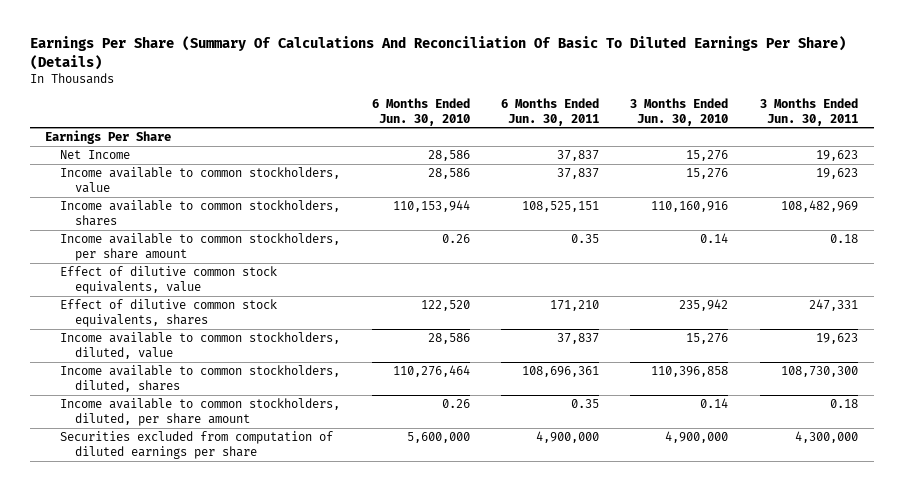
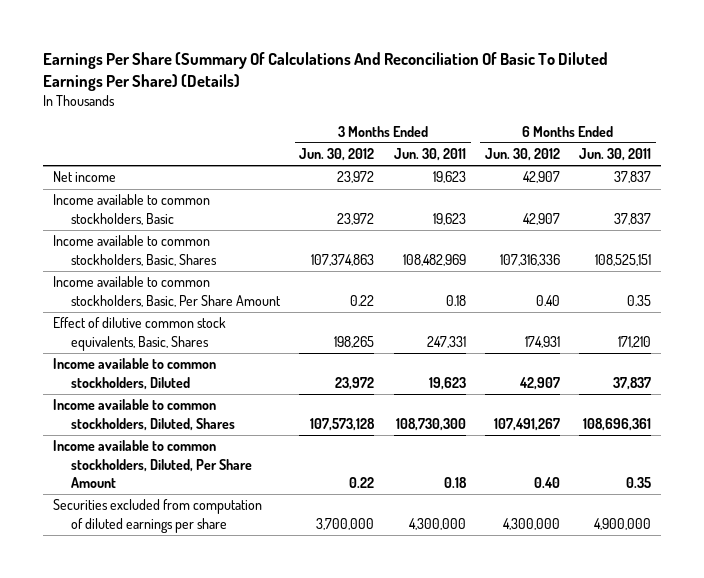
[371,97,470,126] 6 Months Ended Jun. 30, 2010 -> none
[630,97,729,126] 3 Months Ended Jun. 30, 2010 -> none
none -> [299,148,375,162] Jun. 30, 2012
none -> [485,148,561,162] Jun. 30, 2012
[45,130,172,145] Earnings Per Share -> none
[60,266,278,294] Effect of dilutive common stock equivalents, value -> none
[60,150,131,160] Net Income -> [52,171,116,183] Net income
[60,167,341,193] Income available to common stockholders, value -> [52,194,210,225] Income available to common stockholders, Basic
[60,200,341,226] Income available to common stockholders, shares -> [52,235,218,266] Income available to common stockholders, Basic, Shares
[60,233,341,261] Income available to common stockholders, per share amount -> [52,276,282,307] Income available to common stockholders, Basic, Per Share Amount
[60,299,278,327] Effect of dilutive common stock equivalents, shares -> [52,317,226,351] Effect of dilutive common stock equivalents, Basic, Shares
[60,332,341,359] Income available to common stockholders, diluted, value -> [52,358,216,390] Income available to common stockholders, Diluted
[60,365,341,392] Income available to common stockholders, diluted, shares -> [52,399,236,431] Income available to common stockholders, Diluted, Shares
[60,398,341,426] Income available to common stockholders, diluted, per share amount -> [52,440,253,489] Income available to common stockholders, Diluted, Per Share Amount

